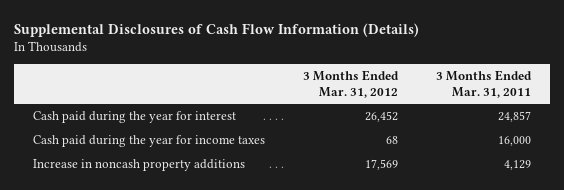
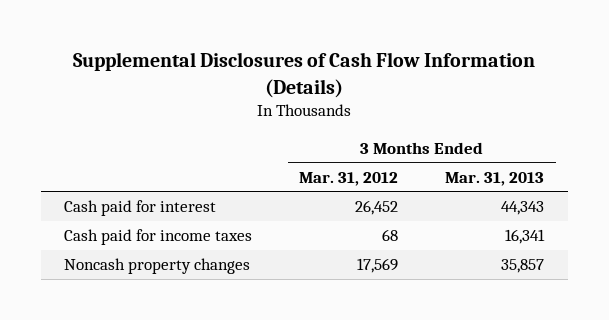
[436,70,533,98] 3 Months Ended Mar. 31, 2011 -> none
none -> [445,171,545,186] Mar. 31, 2013
[33,111,237,124] Cash paid during the year for interest -> [64,200,217,217] Cash paid for interest
[33,135,266,148] Cash paid during the year for income taxes -> [64,229,253,246] Cash paid for income taxes
[33,159,246,172] Increase in noncash property additions -> [64,258,251,275] Noncash property changes

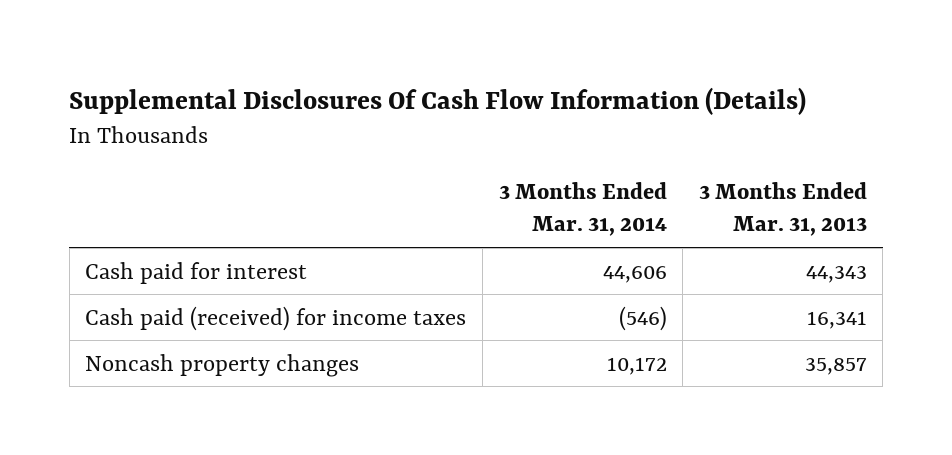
[73,52,536,98] Supplemental Disclosures of Cash Flow Information (Details) -> [69,86,807,115] Supplemental Disclosures Of Cash Flow Information (Details)
[299,171,399,186] Mar. 31, 2012 -> none
none -> [498,182,667,237] 3 Months Ended Mar. 31, 2014
[64,229,253,246] Cash paid for income taxes -> [85,305,467,331] Cash paid (received) for income taxes

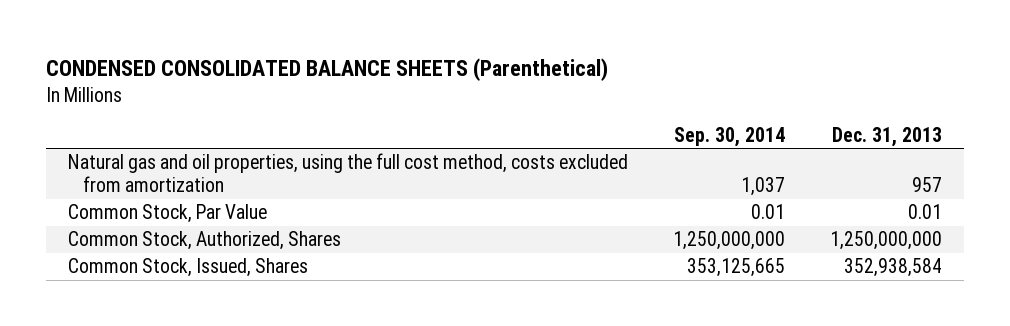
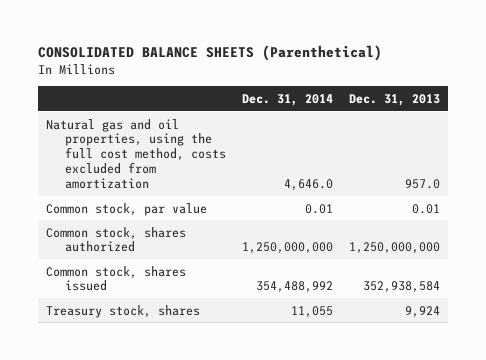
[45,57,608,81] CONDENSED CONSOLIDATED BALANCE SHEETS (Parenthetical) -> [38,45,383,62] CONSOLIDATED BALANCE SHEETS (Parenthetical)
[674,126,786,147] Sep. 30, 2014 -> none
none -> [241,93,333,106] Dec. 31, 2014
[911,176,942,192] 957 -> [404,179,440,190] 957.0
[68,204,268,224] Common Stock, Par Value -> [46,202,208,216] Common stock, par value
[68,231,342,251] Common Stock, Authorized, Shares -> [46,226,187,253] Common stock, shares authorized
[68,258,309,278] Common Stock, Issued, Shares -> [46,265,187,292] Common stock, shares issued
none -> [46,304,201,318] Treasury stock, shares

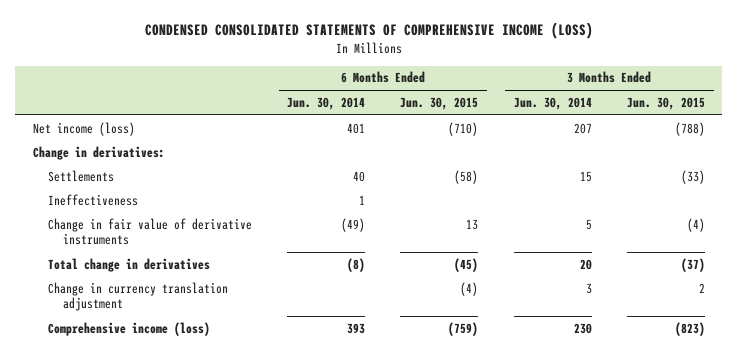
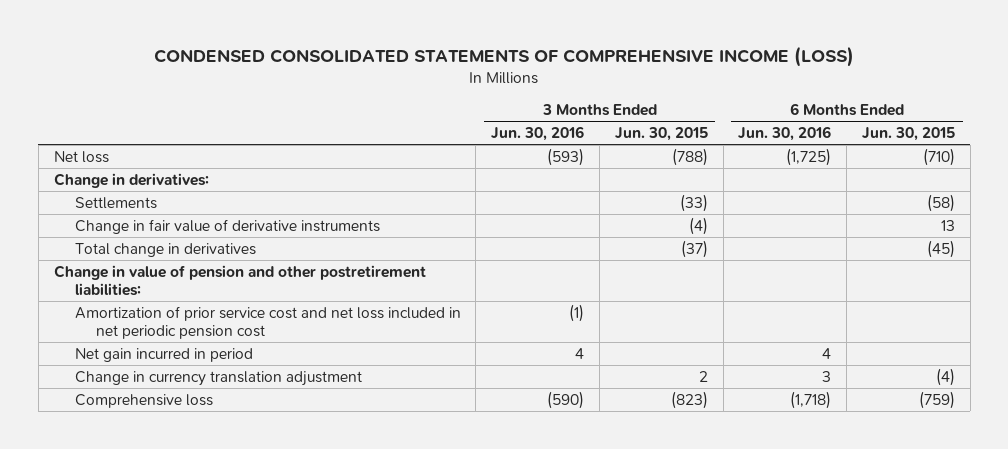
[287,96,366,110] Jun. 30, 2014 -> none
[513,96,592,110] Jun. 30, 2014 -> none
none -> [491,126,585,142] Jun. 30, 2016
none -> [738,126,832,142] Jun. 30, 2016
[33,121,136,136] Net income (loss) -> [53,150,109,163] Net loss
[48,193,139,206] Ineffectiveness -> none
none -> [53,264,426,296] Change in value of pension and other postretirement liabilities:
none -> [74,305,461,339] Amortization of prior service cost and net loss included in net periodic pension cost
none -> [74,347,253,362] Net gain incurred in period
[48,321,211,336] Comprehensive income (loss) -> [74,393,213,408] Comprehensive loss

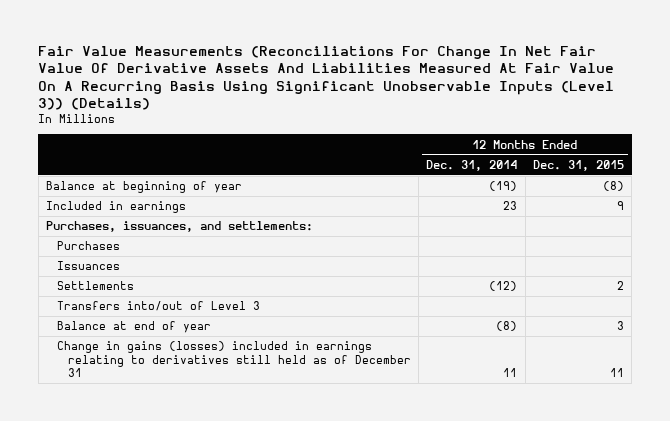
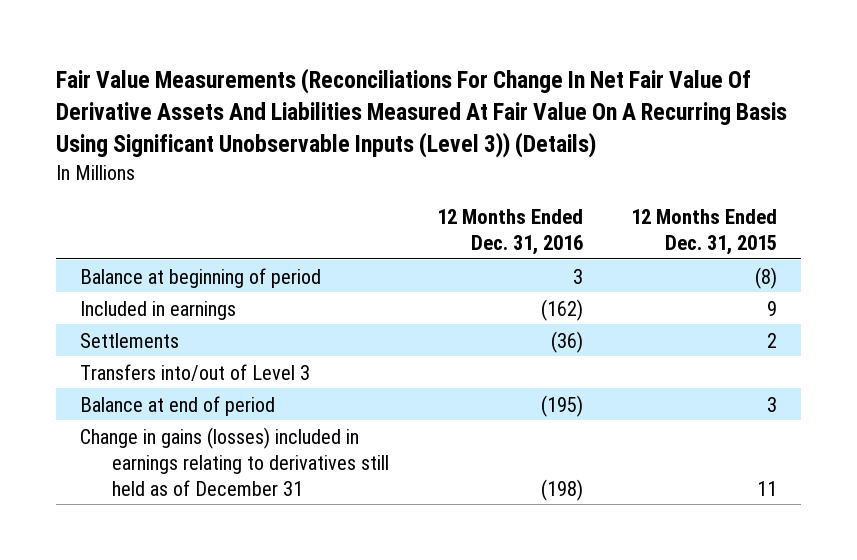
[426,159,518,171] Dec. 31, 2014 -> none
none -> [436,208,583,255] 12 Months Ended Dec. 31, 2016
[45,181,242,194] Balance at beginning of year -> [80,267,322,288] Balance at beginning of period
[45,221,313,233] Purchases, issuances, and settlements: -> none
[56,241,120,251] Purchases -> none
[56,261,120,271] Issuances -> none
[56,321,211,334] Balance at end of year -> [80,395,276,416] Balance at end of period

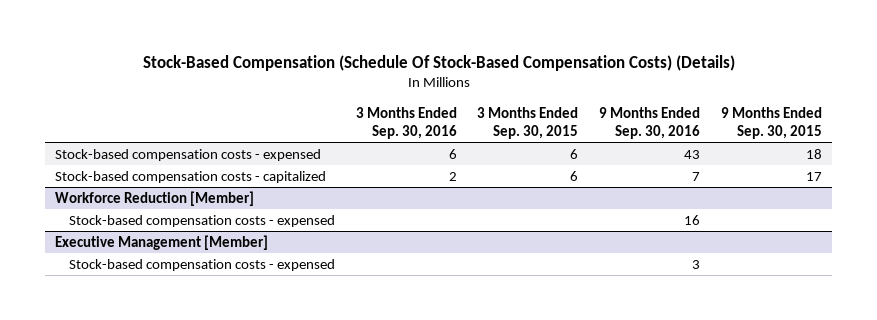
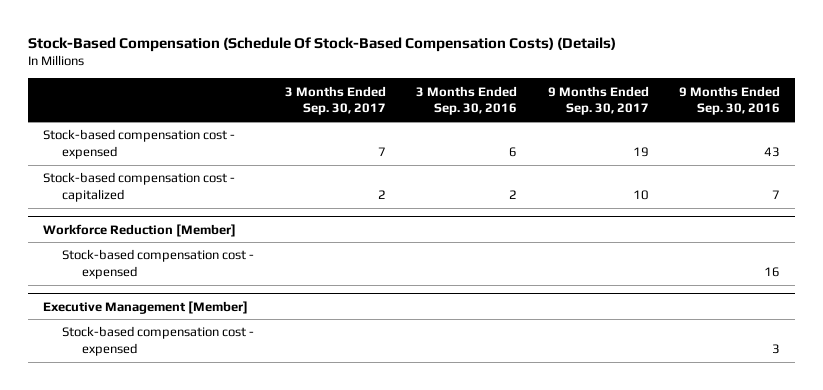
[477,106,579,139] 3 Months Ended Sep. 30, 2015 -> none
[720,106,822,139] 9 Months Ended Sep. 30, 2015 -> none
none -> [284,85,386,116] 3 Months Ended Sep. 30, 2017
none -> [547,85,649,116] 9 Months Ended Sep. 30, 2017
[55,148,322,161] Stock-based compensation costs - expensed -> [42,129,235,159] Stock-based compensation cost - expensed
[55,170,327,183] Stock-based compensation costs - capitalized -> [42,172,235,202] Stock-based compensation cost - capitalized
[69,214,336,227] Stock-based compensation costs - expensed -> [62,249,255,279] Stock-based compensation cost - expensed
[69,258,336,271] Stock-based compensation costs - expensed -> [62,326,255,356] Stock-based compensation cost - expensed

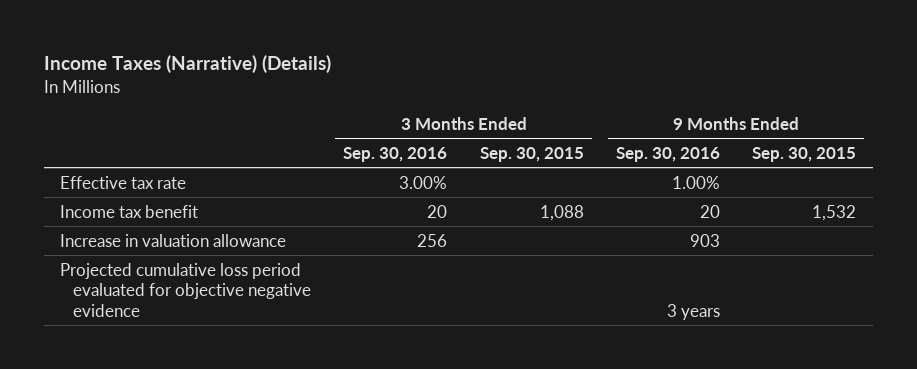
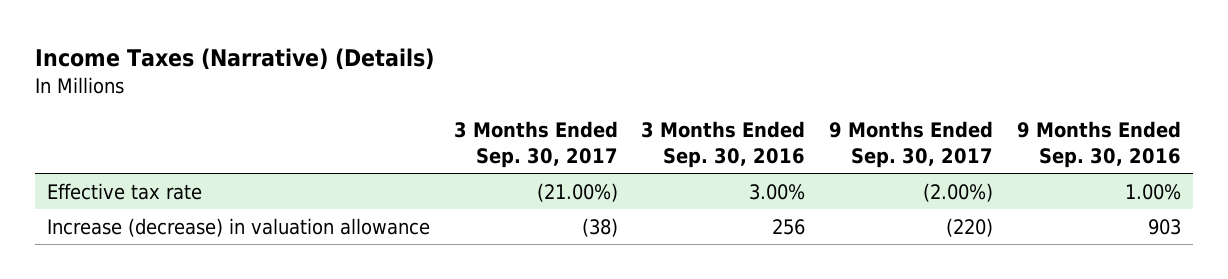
[479,146,584,162] Sep. 30, 2015 -> none
[752,146,857,162] Sep. 30, 2015 -> none
none -> [453,121,618,168] 3 Months Ended Sep. 30, 2017
none -> [829,121,994,168] 9 Months Ended Sep. 30, 2017
[60,204,199,218] Income tax benefit -> none
[60,262,311,317] Projected cumulative loss period evaluated for objective negative evidence -> none
[60,233,287,247] Increase in valuation allowance -> [47,217,431,237] Increase (decrease) in valuation allowance

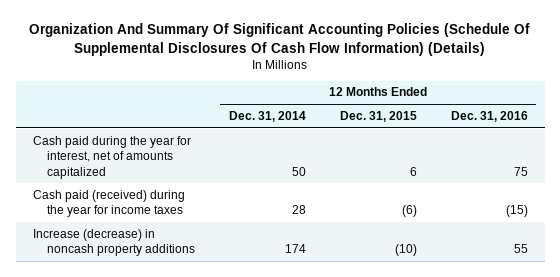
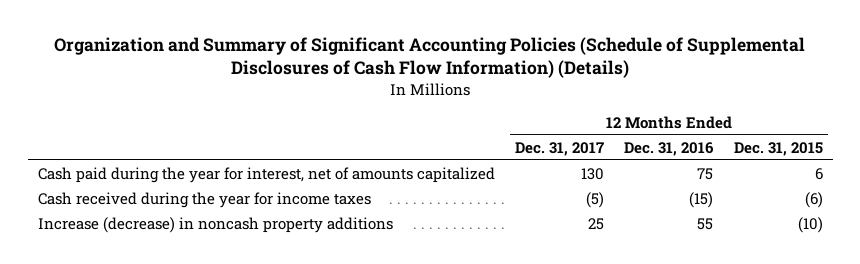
[29,23,531,56] Organization And Summary Of Significant Accounting Policies (Schedule Of Supplemental Disclosures Of Cash Flow Information) (Details) -> [54,37,806,79] Organization and Summary of Significant Accounting Policies (Schedule of Supplemental Disclosures of Cash Flow Information) (Details)
[228,110,306,122] Dec. 31, 2014 -> none
none -> [515,141,605,156] Dec. 31, 2017
[32,189,185,218] Cash paid (received) during the year for income taxes -> [37,191,371,208] Cash received during the year for income taxes

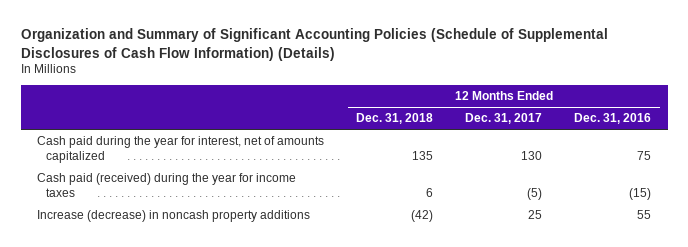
[733,141,823,156] Dec. 31, 2015 -> none
none -> [356,113,434,125] Dec. 31, 2018
[37,191,371,208] Cash received during the year for income taxes -> [37,173,297,198] Cash paid (received) during the year for income taxes

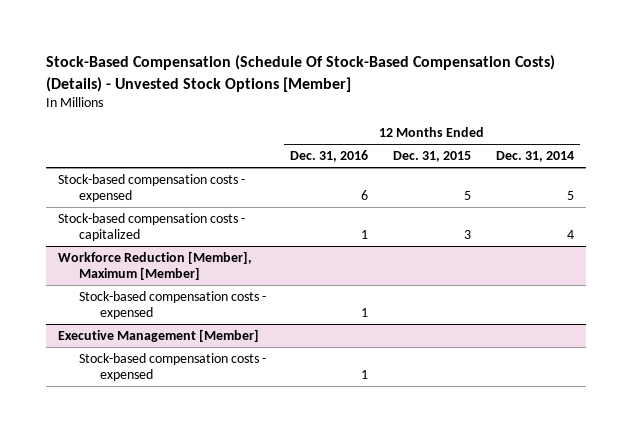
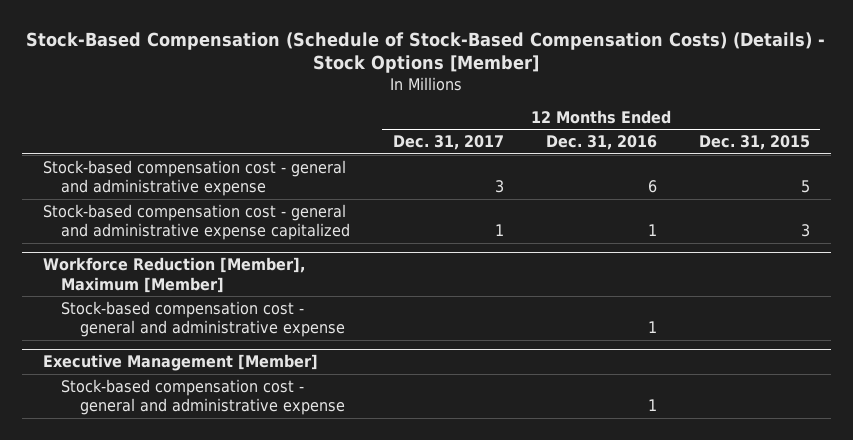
[45,55,555,92] Stock-Based Compensation (Schedule Of Stock-Based Compensation Costs) (Details) - Unvested Stock Options [Member] -> [26,31,826,74] Stock-Based Compensation (Schedule of Stock-Based Compensation Costs) (Details) - Stock Options [Member]
[495,151,574,163] Dec. 31, 2014 -> none
none -> [392,135,504,151] Dec. 31, 2017
[57,174,245,203] Stock-based compensation costs - expensed -> [42,159,346,197] Stock-based compensation cost - general and administrative expense
[57,213,245,242] Stock-based compensation costs - capitalized -> [42,203,351,241] Stock-based compensation cost - general and administrative expense capitalized
[78,291,266,320] Stock-based compensation costs - expensed -> [61,300,346,338] Stock-based compensation cost - general and administrative expense
[78,353,266,382] Stock-based compensation costs - expensed -> [61,378,346,416] Stock-based compensation cost - general and administrative expense

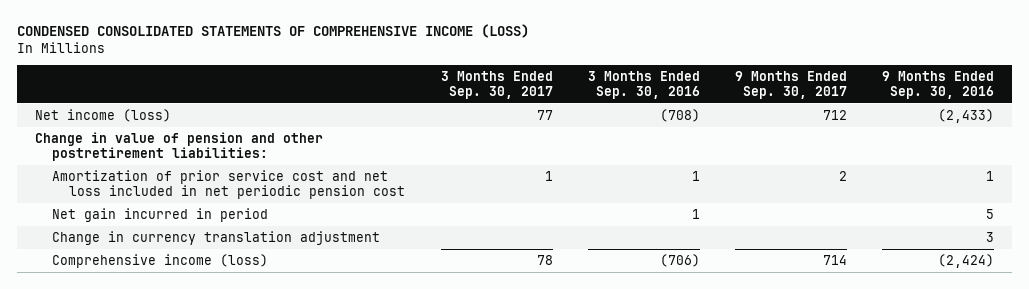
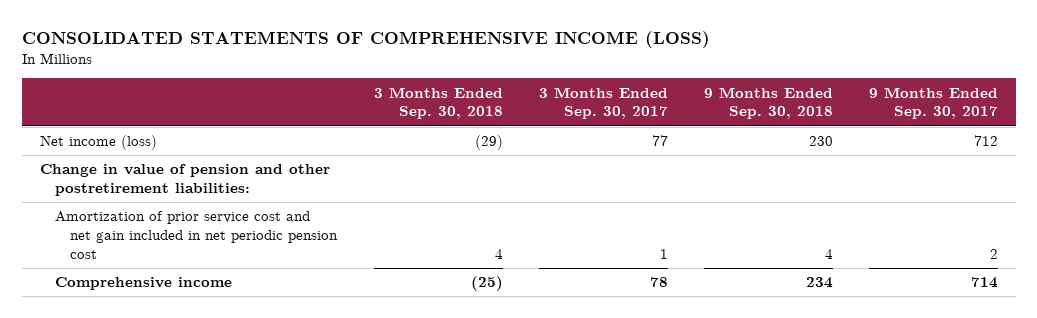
[16,24,529,39] CONDENSED CONSOLIDATED STATEMENTS OF COMPREHENSIVE INCOME (LOSS) -> [21,31,710,49] CONSOLIDATED STATEMENTS OF COMPREHENSIVE INCOME (LOSS)
[587,70,700,99] 3 Months Ended Sep. 30, 2016 -> none
[882,70,995,99] 9 Months Ended Sep. 30, 2016 -> none
none -> [373,86,503,120] 3 Months Ended Sep. 30, 2018
none -> [703,86,833,120] 9 Months Ended Sep. 30, 2018
[51,207,268,222] Net gain incurred in period -> none
[51,230,380,245] Change in currency translation adjustment -> none
[51,169,406,199] Amortization of prior service cost and net loss included in net periodic pension cost -> [55,211,339,259] Amortization of prior service cost and net gain included in net periodic pension cost
[51,253,268,268] Comprehensive income (loss) -> [55,277,233,291] Comprehensive income

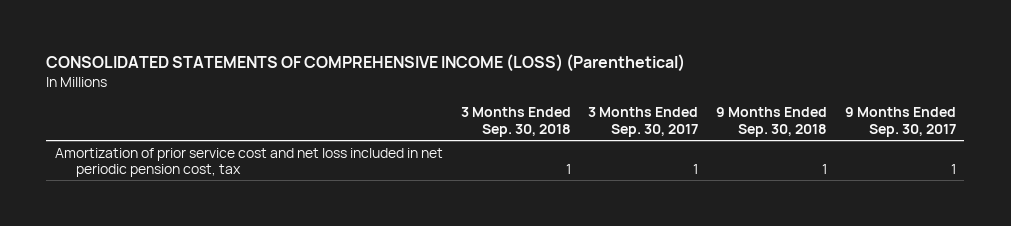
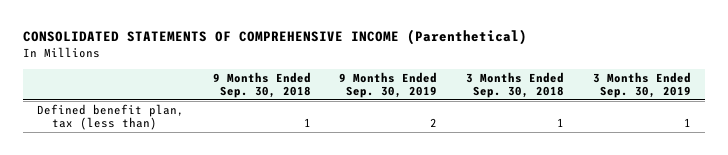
[46,54,686,73] CONSOLIDATED STATEMENTS OF COMPREHENSIVE INCOME (LOSS) (Parenthetical) -> [23,29,528,46] CONSOLIDATED STATEMENTS OF COMPREHENSIVE INCOME (Parenthetical)
[588,107,699,137] 3 Months Ended Sep. 30, 2017 -> none
[844,107,956,137] 9 Months Ended Sep. 30, 2017 -> none
none -> [339,71,438,99] 9 Months Ended Sep. 30, 2019
none -> [592,71,691,99] 3 Months Ended Sep. 30, 2019
[55,147,444,178] Amortization of prior service cost and net loss included in net periodic pension cost, tax -> [37,103,185,131] Defined benefit plan, tax (less than)

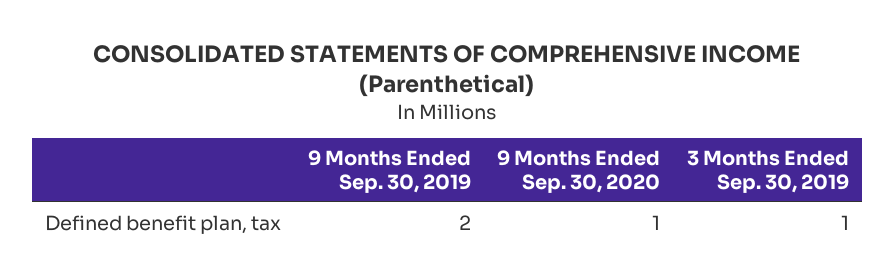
[212,71,311,99] 9 Months Ended Sep. 30, 2018 -> none
[466,71,565,99] 3 Months Ended Sep. 30, 2018 -> none
none -> [497,149,661,194] 9 Months Ended Sep. 30, 2020
[37,103,185,131] Defined benefit plan, tax (less than) -> [45,214,282,234] Defined benefit plan, tax

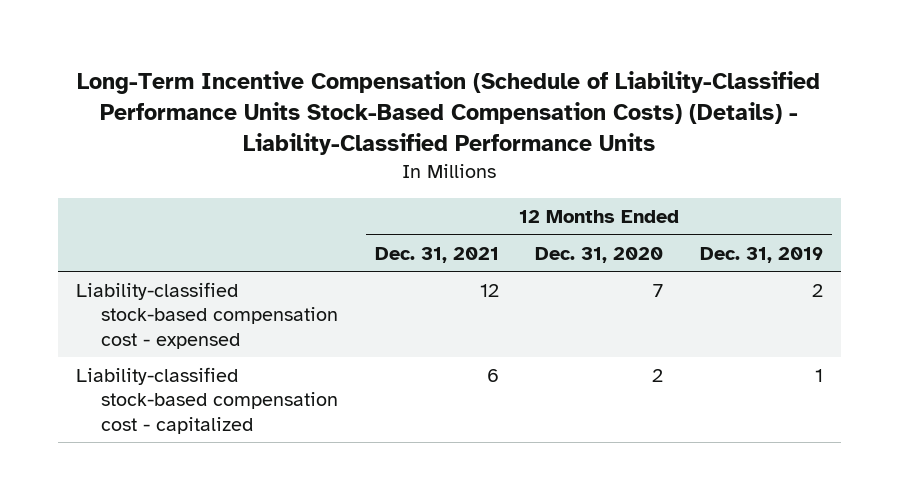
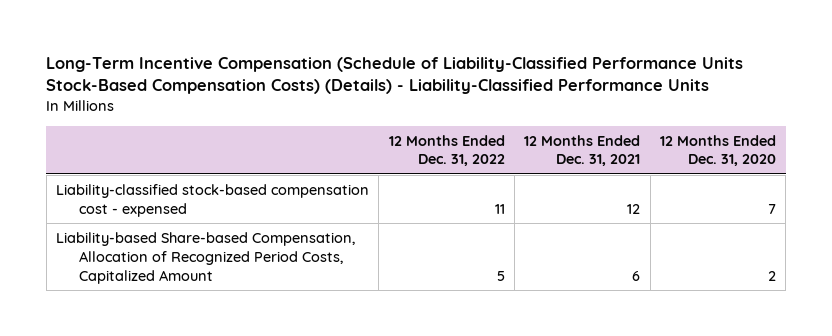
[699,246,823,263] Dec. 31, 2019 -> none
none -> [388,134,505,167] 12 Months Ended Dec. 31, 2022
[75,367,339,434] Liability-classified stock-based compensation cost - capitalized -> [56,231,357,284] Liability-based Share-based Compensation, Allocation of Recognized Period Costs, Capitalized Amount

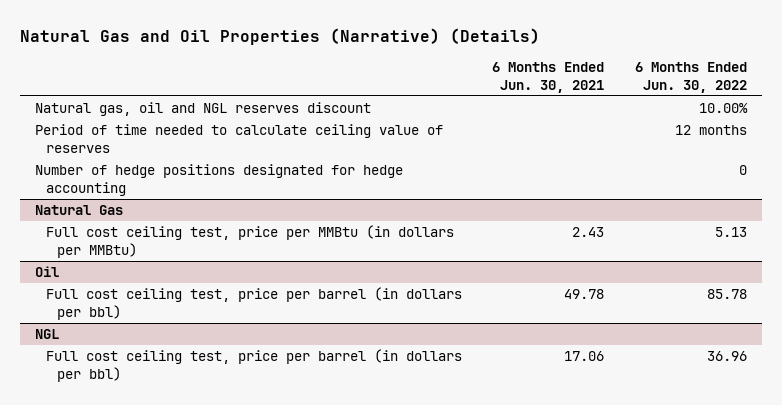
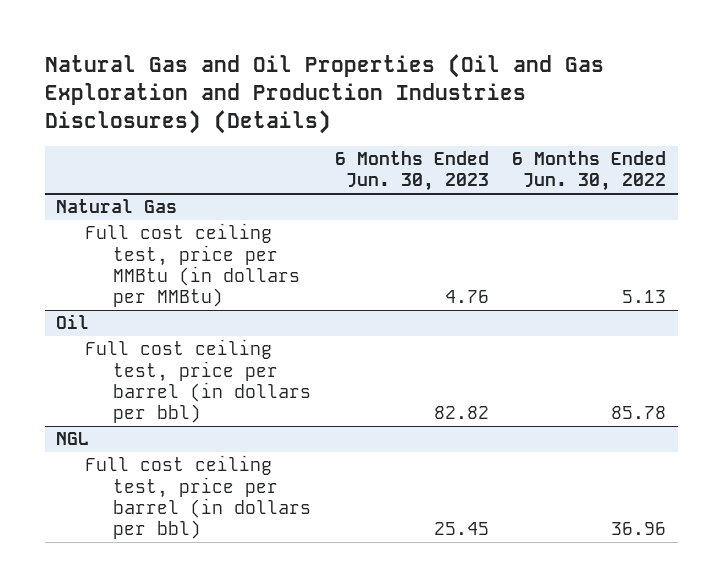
[19,27,540,45] Natural Gas and Oil Properties (Narrative) (Details) -> [44,54,604,134] Natural Gas and Oil Properties (Oil and Gas Exploration and Production Industries Disclosures) (Details)
[492,61,605,93] 6 Months Ended Jun. 30, 2021 -> none
none -> [334,151,489,192] 6 Months Ended Jun. 30, 2023
[35,102,372,117] Natural gas, oil and NGL reserves discount -> none
[35,124,444,154] Period of time needed to calculate ceiling value of reserves -> none
[35,164,404,197] Number of hedge positions designated for hedge accounting -> none

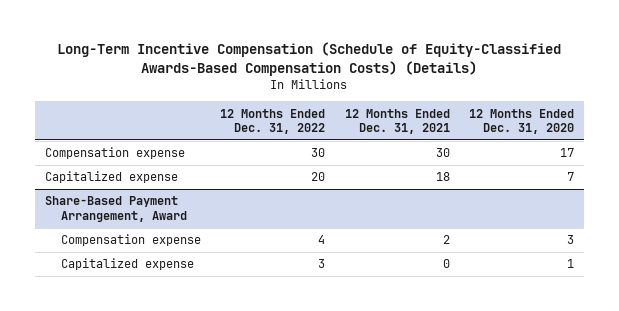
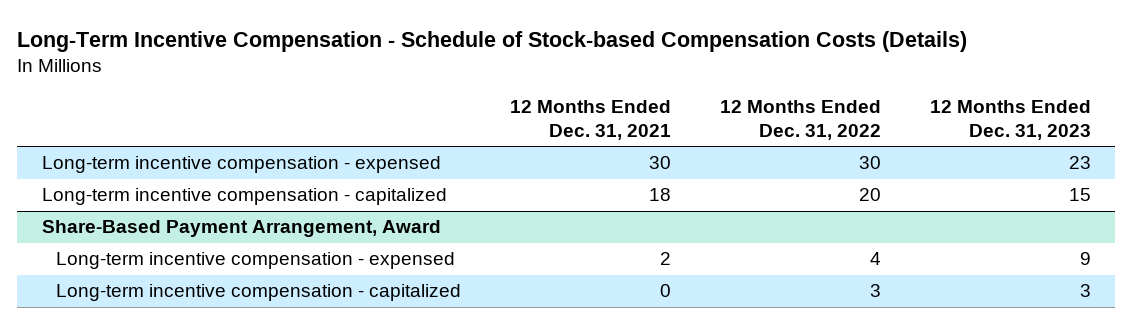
[57,41,562,76] Long-Term Incentive Compensation (Schedule of Equity-Classified Awards-Based Compensation Costs) (Details) -> [17,30,968,52] Long-Term Incentive Compensation - Schedule of Stock-based Compensation Costs (Details)
[469,108,575,135] 12 Months Ended Dec. 31, 2020 -> none
none -> [929,100,1091,140] 12 Months Ended Dec. 31, 2023
[44,147,185,160] Compensation expense -> [41,156,441,174] Long-term incentive compensation - expensed
[44,171,178,184] Capitalized expense -> [41,188,447,206] Long-term incentive compensation - capitalized
[60,234,201,247] Compensation expense -> [56,252,456,270] Long-term incentive compensation - expensed
[60,258,194,271] Capitalized expense -> [56,284,462,302] Long-term incentive compensation - capitalized

